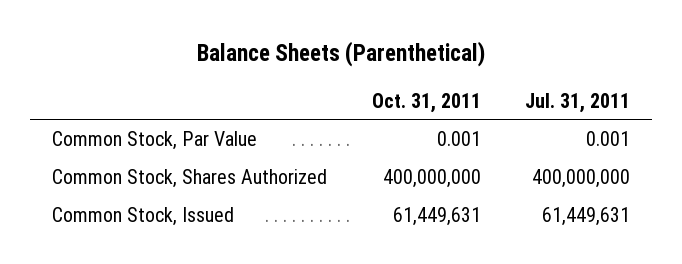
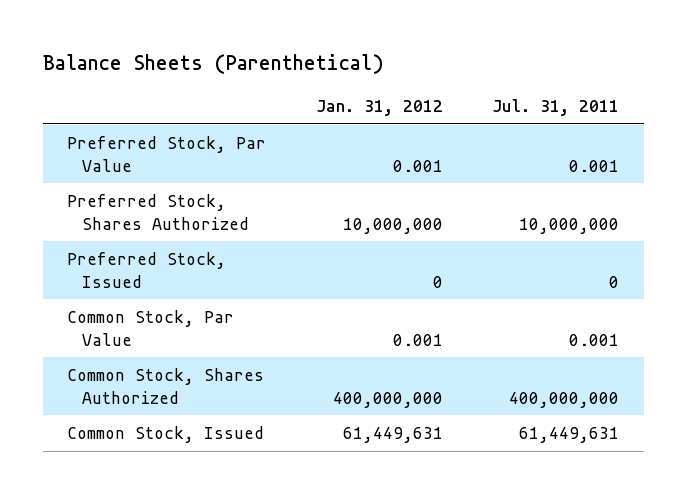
[371,92,481,113] Oct. 31, 2011 -> none
none -> [315,99,443,116] Jan. 31, 2012
none -> [67,135,267,172] Preferred Stock, Par Value
none -> [67,193,249,230] Preferred Stock, Shares Authorized
none -> [67,251,227,288] Preferred Stock, Issued

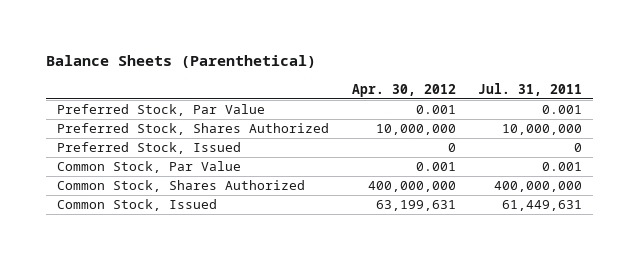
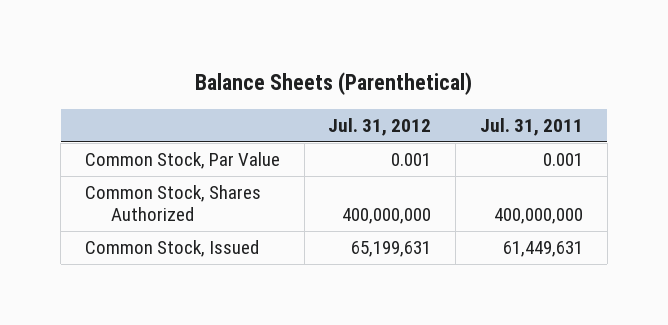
[351,83,456,97] Apr. 30, 2012 -> none
none -> [328,117,432,136] Jul. 31, 2012
[57,104,266,117] Preferred Stock, Par Value -> none
[57,123,330,136] Preferred Stock, Shares Authorized -> none
[57,142,242,155] Preferred Stock, Issued -> none

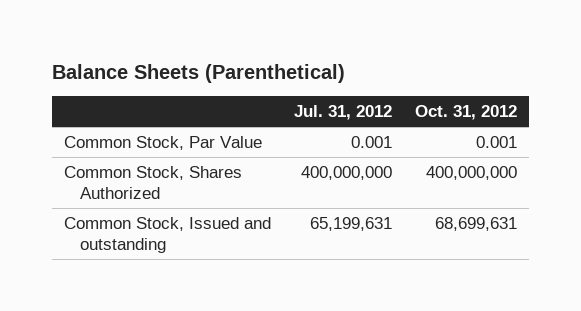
[480,117,584,136] Jul. 31, 2011 -> none
none -> [415,105,518,121] Oct. 31, 2012
[84,240,259,258] Common Stock, Issued -> [63,217,271,253] Common Stock, Issued and outstanding

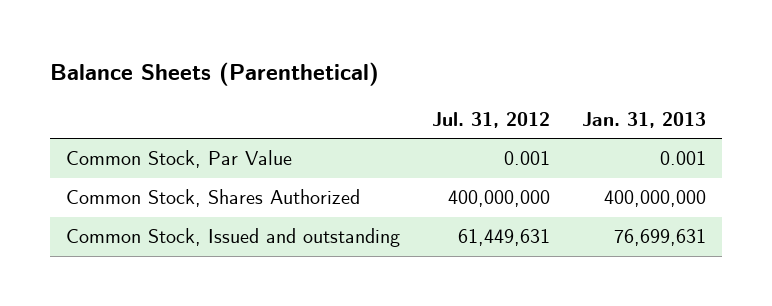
[415,105,518,121] Oct. 31, 2012 -> none
none -> [582,111,707,128] Jan. 31, 2013
[310,217,393,232] 65,199,631 -> [458,229,551,247] 61,449,631

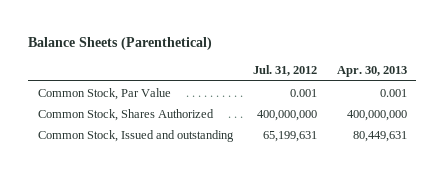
[582,111,707,128] Jan. 31, 2013 -> none
none -> [336,66,407,78] Apr. 30, 2013
[458,229,551,247] 61,449,631 -> [262,130,317,142] 65,199,631

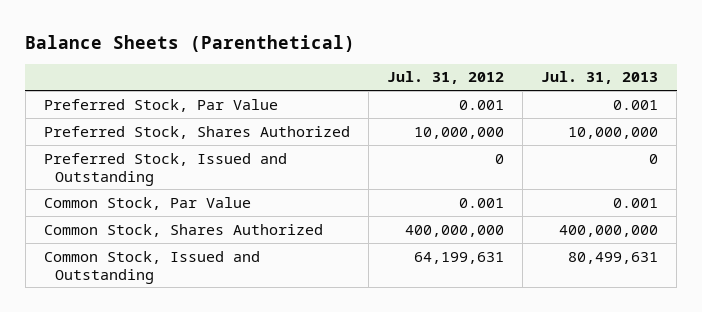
[336,66,407,78] Apr. 30, 2013 -> none
none -> [541,71,659,85] Jul. 31, 2013
none -> [43,98,278,112] Preferred Stock, Par Value
none -> [43,125,350,139] Preferred Stock, Shares Authorized
none -> [43,152,287,186] Preferred Stock, Issued and Outstanding
[37,129,234,142] Common Stock, Issued and outstanding -> [43,250,260,284] Common Stock, Issued and Outstanding
[262,130,317,142] 65,199,631 -> [413,251,504,264] 64,199,631

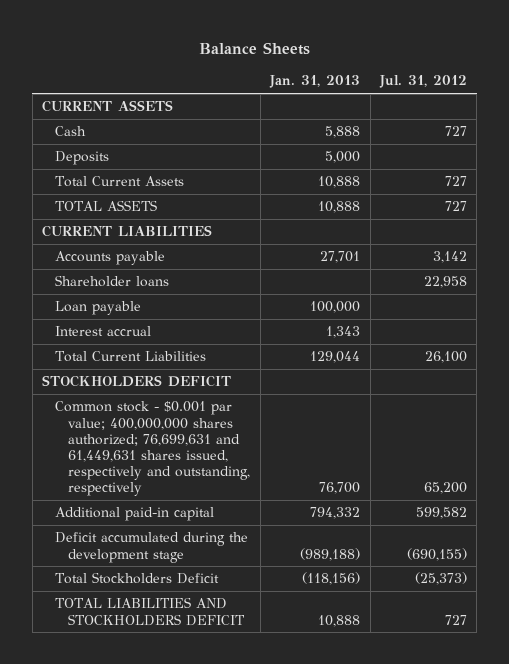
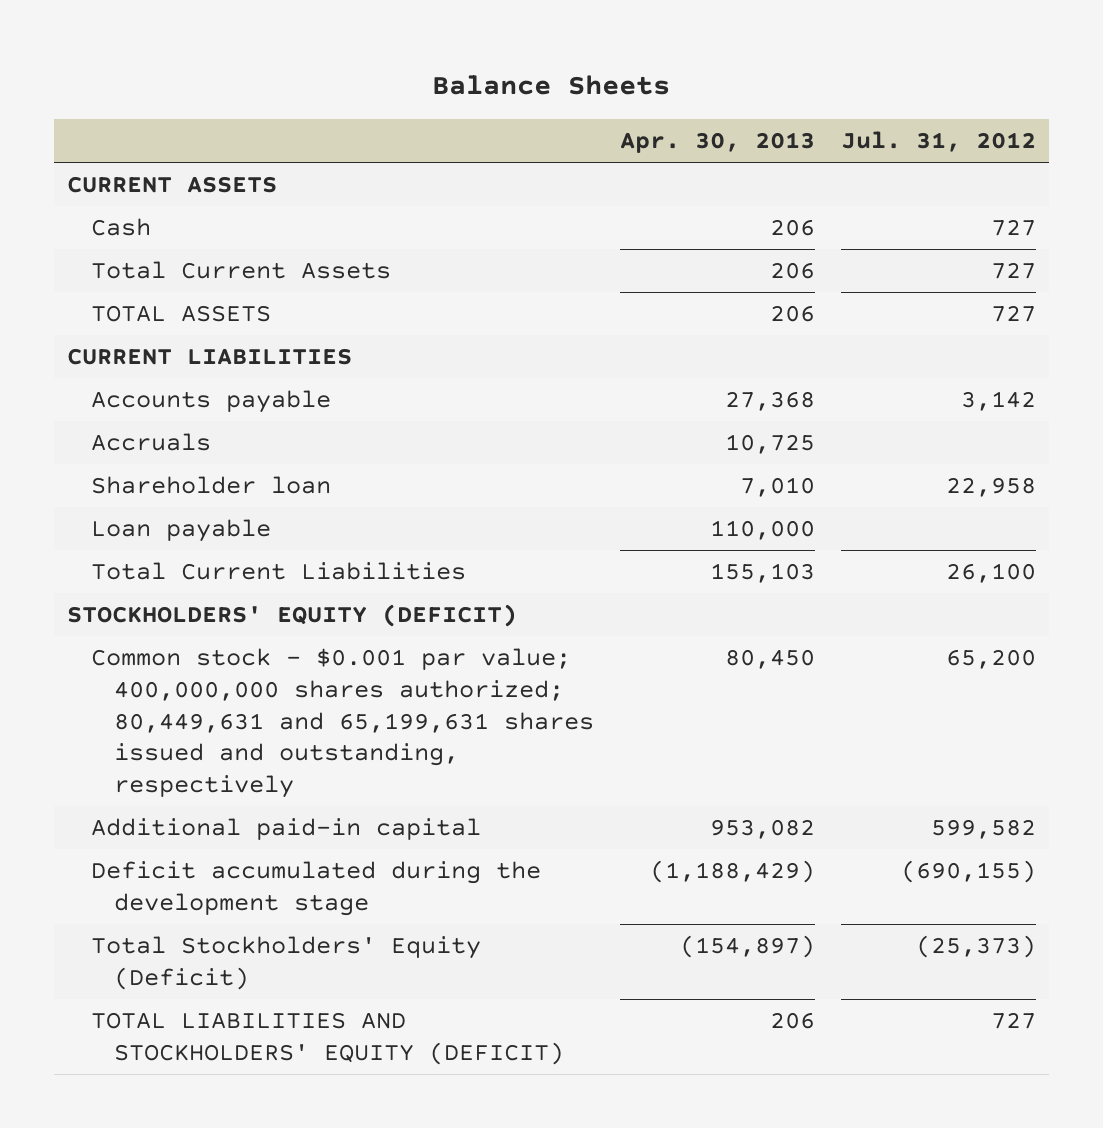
[269,75,361,89] Jan. 31, 2013 -> none
none -> [619,131,815,153] Apr. 30, 2013
[55,151,110,166] Deposits -> none
none -> [90,433,211,452] Accruals
[55,275,170,288] Shareholder loans -> [90,476,331,495] Shareholder loan
[55,326,152,337] Interest accrual -> none
[42,375,232,388] STOCKHOLDERS DEFICIT -> [67,604,518,628] STOCKHOLDERS' EQUITY (DEFICIT)
[55,401,251,497] Common stock - $0.001 par value; 400,000,000 shares authorized; 76,699,631 and 61,449,631 shares issued, respectively and outstanding, respectively -> [90,648,595,799] Common stock - $0.001 par value; 400,000,000 shares authorized; 80,449,631 and 65,199,631 shares issued and outstanding, respectively
[55,572,220,585] Total Stockholders Deficit -> [90,936,481,990] Total Stockholders' Equity (Deficit)
[55,597,246,626] TOTAL LIABILITIES AND STOCKHOLDERS DEFICIT -> [90,1012,565,1065] TOTAL LIABILITIES AND STOCKHOLDERS' EQUITY (DEFICIT)

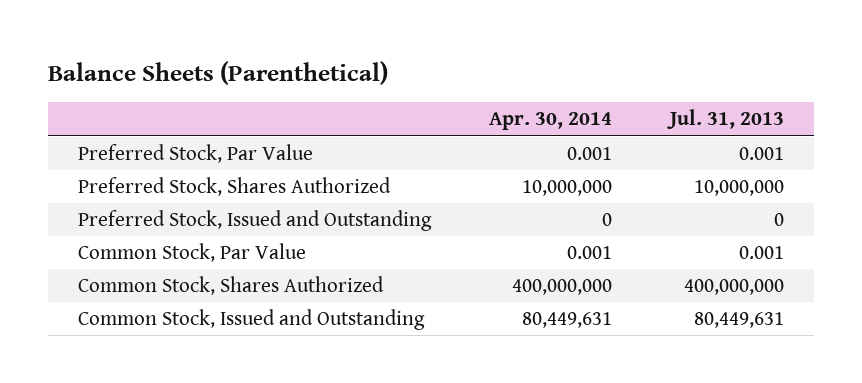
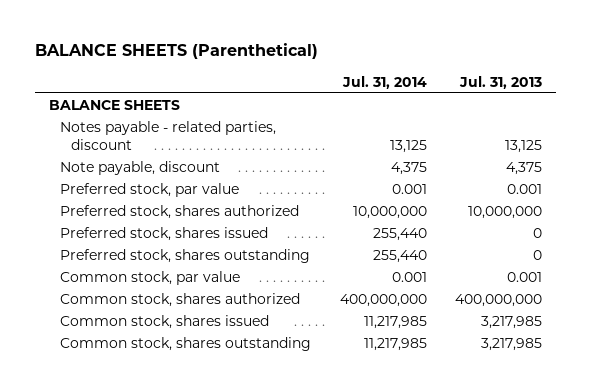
[48,61,389,86] Balance Sheets (Parenthetical) -> [34,43,318,60] BALANCE SHEETS (Parenthetical)
[488,112,612,131] Apr. 30, 2014 -> none
none -> [341,75,427,89] Jul. 31, 2014
none -> [48,100,180,111] BALANCE SHEETS
none -> [60,121,277,150] Notes payable - related parties, discount
none -> [60,161,221,176] Note payable, discount
[77,144,313,164] Preferred Stock, Par Value -> [60,183,240,198] Preferred stock, par value
[77,177,391,197] Preferred Stock, Shares Authorized -> [60,205,300,220] Preferred stock, shares authorized
[77,210,432,232] Preferred Stock, Issued and Outstanding -> [60,227,269,242] Preferred stock, shares issued
none -> [60,249,311,264] Preferred stock, shares outstanding
[77,243,306,263] Common Stock, Par Value -> [60,271,241,286] Common stock, par value
[77,276,384,296] Common Stock, Shares Authorized -> [60,293,301,308] Common stock, shares authorized
[77,309,425,331] Common Stock, Issued and Outstanding -> [60,315,270,330] Common stock, shares issued
[694,312,785,329] 80,449,631 -> [481,316,543,330] 3,217,985
none -> [60,337,312,352] Common stock, shares outstanding

